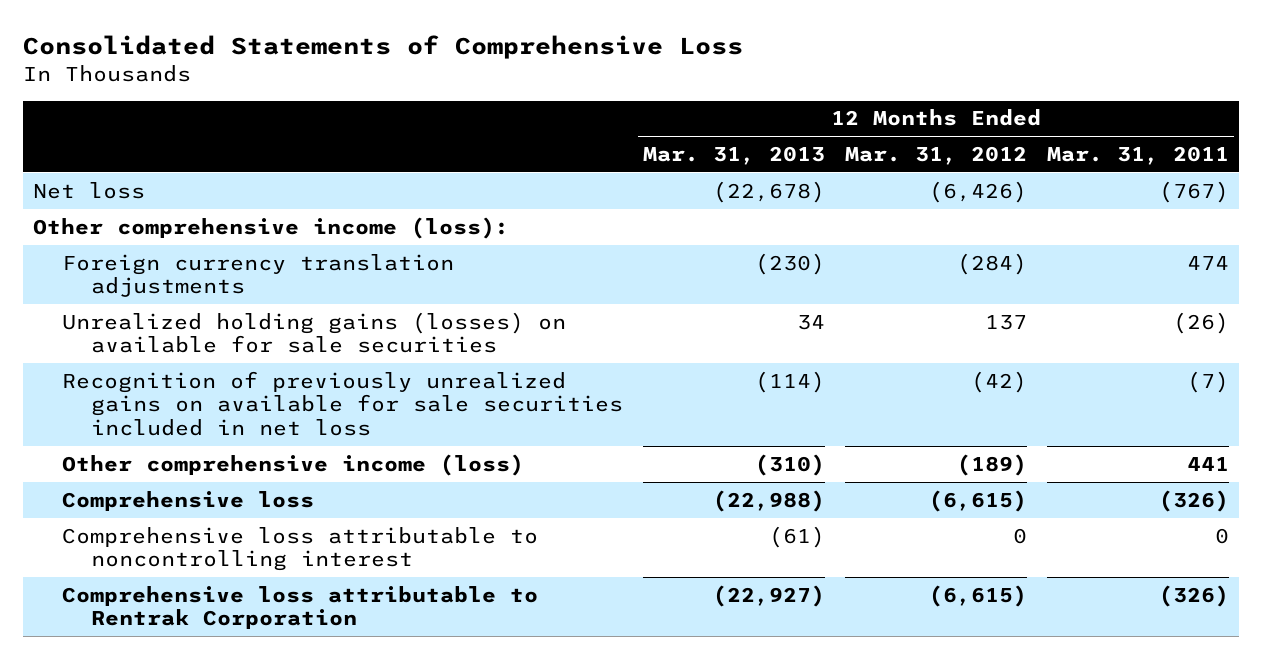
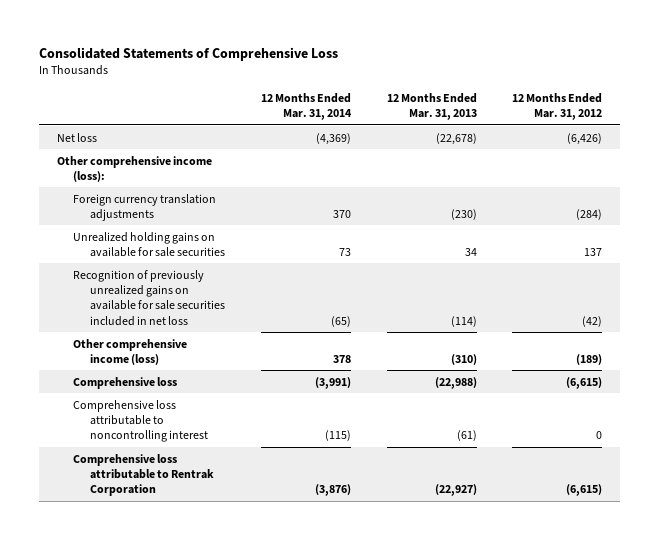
[1046,145,1229,165] Mar. 31, 2011 -> none
none -> [260,93,352,121] 12 Months Ended Mar. 31, 2014
[62,311,567,354] Unrealized holding gains (losses) on available for sale securities -> [73,231,225,257] Unrealized holding gains on available for sale securities

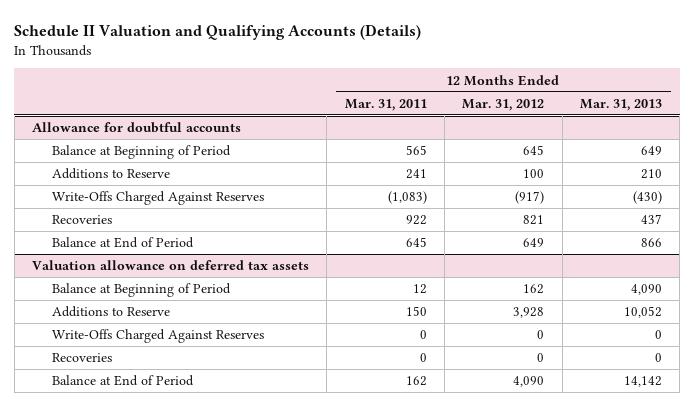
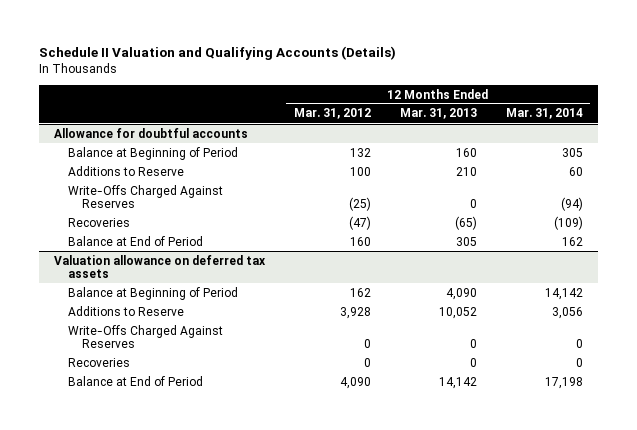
[344,98,427,111] Mar. 31, 2011 -> none
none -> [506,108,584,120] Mar. 31, 2014
[523,145,545,156] 645 -> [349,147,371,157] 132
[641,146,663,156] 649 -> [455,147,477,157] 160
[515,191,545,205] (917) -> [348,197,371,212] (25)
[633,191,663,205] (430) -> [469,199,477,209] 0
[523,215,545,226] 821 -> [348,215,371,230] (47)
[641,214,663,225] 437 -> [454,215,477,230] (65)
[523,238,545,248] 649 -> [349,236,371,246] 160
[641,238,663,248] 866 -> [455,236,477,246] 305

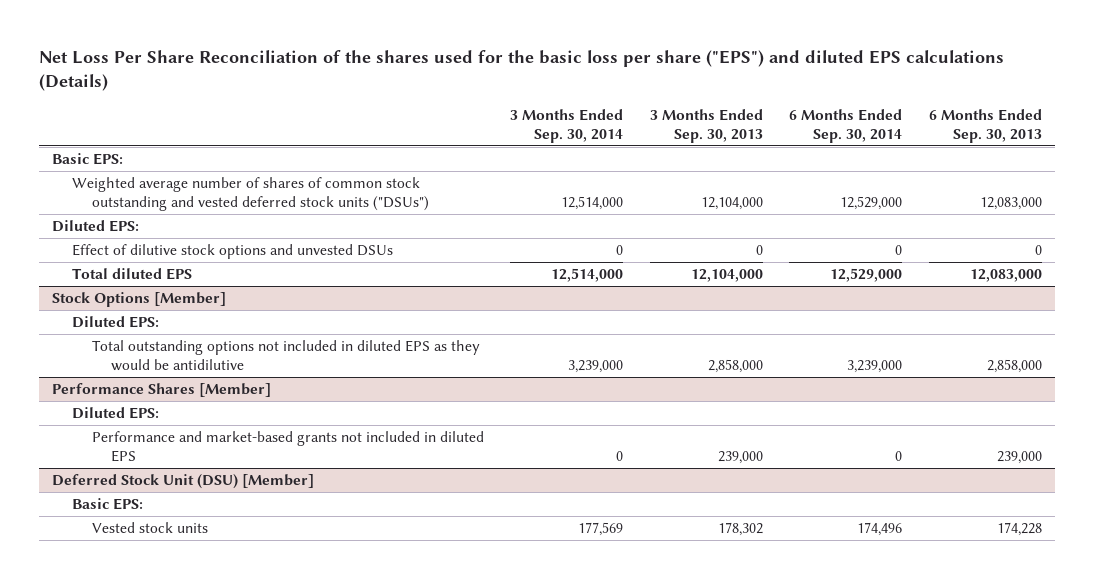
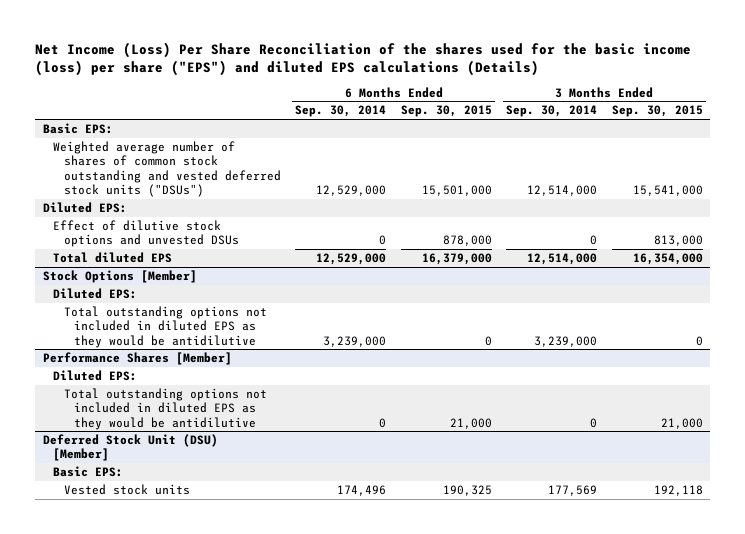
[38,50,1004,92] Net Loss Per Share Reconciliation of the shares used for the basic loss per share ("EPS") and diluted EPS calculations (Details) -> [35,41,692,77] Net Income (Loss) Per Share Reconciliation of the shares used for the basic income (loss) per share ("EPS") and diluted EPS calculations (Details)
[649,108,763,143] 3 Months Ended Sep. 30, 2013 -> none
[928,108,1042,143] 6 Months Ended Sep. 30, 2013 -> none
none -> [400,105,492,118] Sep. 30, 2015
none -> [611,105,703,118] Sep. 30, 2015
[91,431,484,463] Performance and market-based grants not included in diluted EPS -> none
none -> [63,387,267,430] Total outstanding options not included in diluted EPS as they would be antidilutive

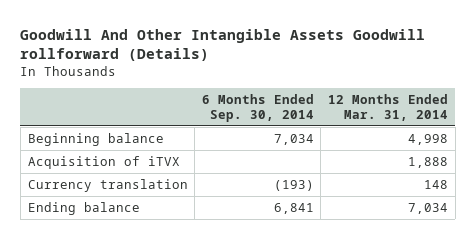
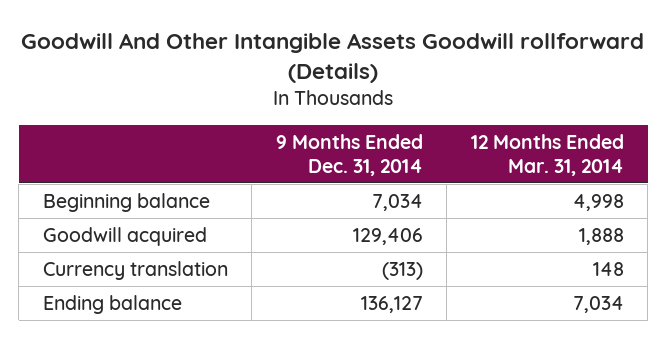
[201,94,314,122] 6 Months Ended Sep. 30, 2014 -> none
none -> [275,133,423,176] 9 Months Ended Dec. 31, 2014
[27,155,180,169] Acquisition of iTVX -> [42,226,207,246] Goodwill acquired

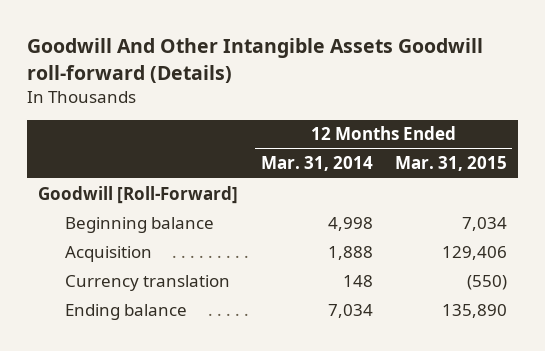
[21,32,645,84] Goodwill And Other Intangible Assets Goodwill rollforward (Details) -> [26,38,483,83] Goodwill And Other Intangible Assets Goodwill roll-forward (Details)
[275,133,423,176] 9 Months Ended Dec. 31, 2014 -> none
none -> [394,156,507,172] Mar. 31, 2015
none -> [38,185,239,204] Goodwill [Roll-Forward]
[42,226,207,246] Goodwill acquired -> [65,245,153,262] Acquisition

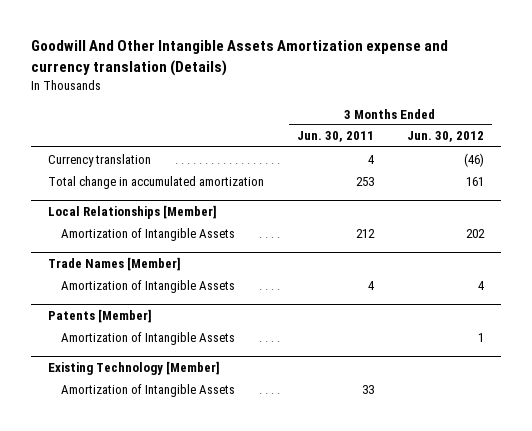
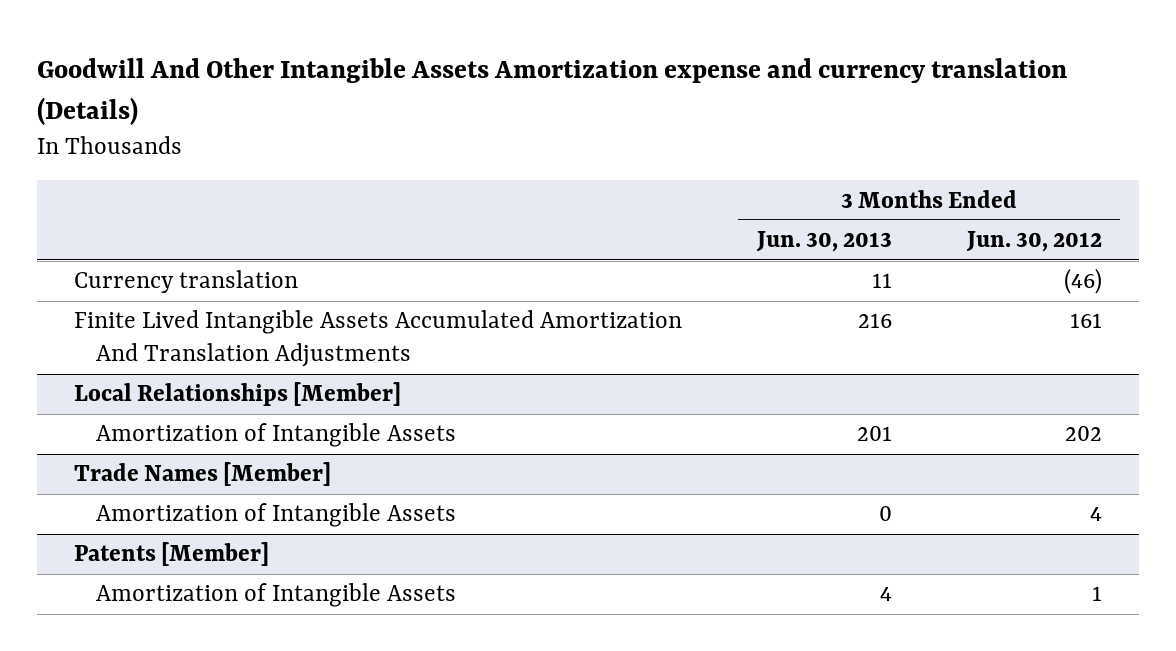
[296,131,374,143] Jun. 30, 2011 -> none
none -> [755,231,892,253] Jun. 30, 2013
[47,175,264,189] Total change in accumulated amortization -> [74,310,683,368] Finite Lived Intangible Assets Accumulated Amortization And Translation Adjustments
[47,360,220,375] Existing Technology [Member] -> none
[61,383,236,397] Amortization of Intangible Assets -> none

